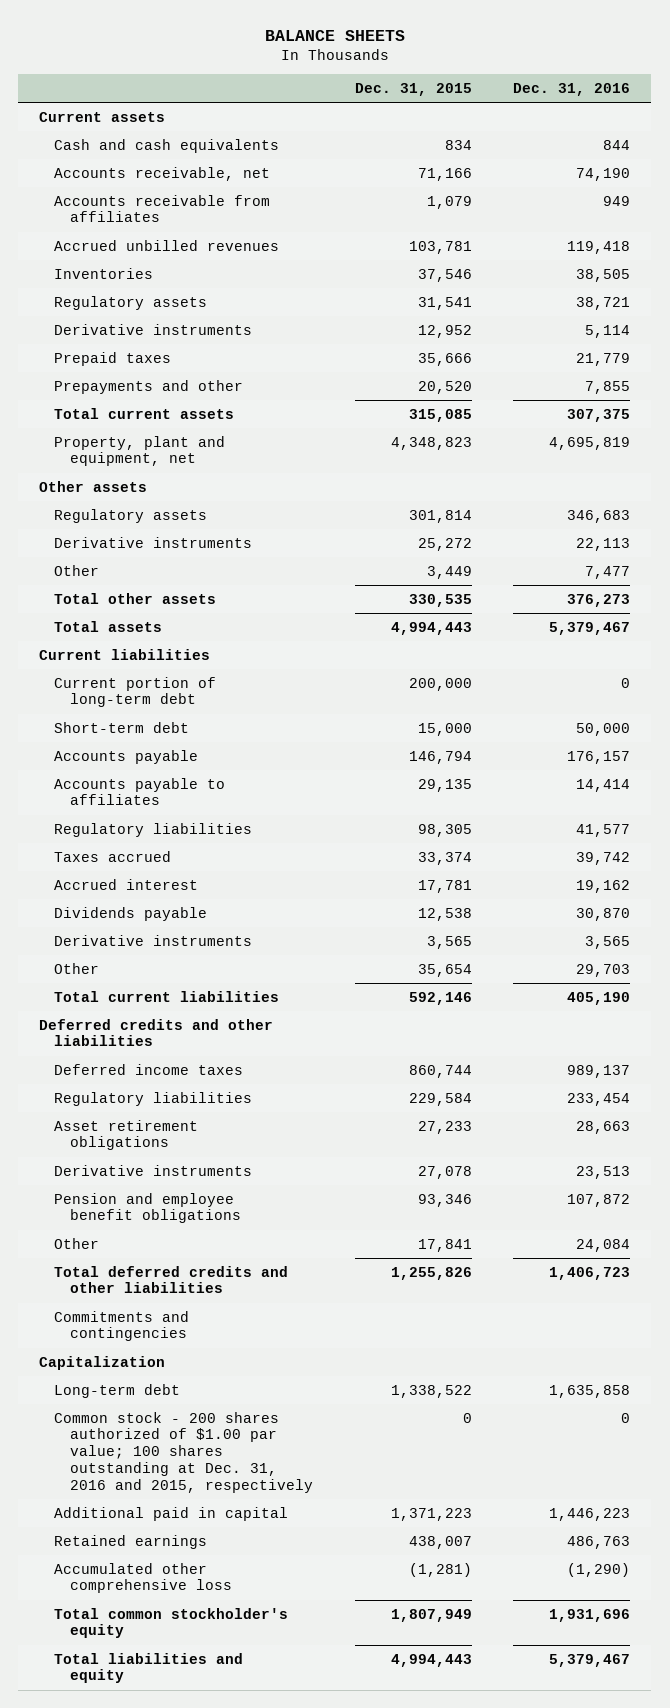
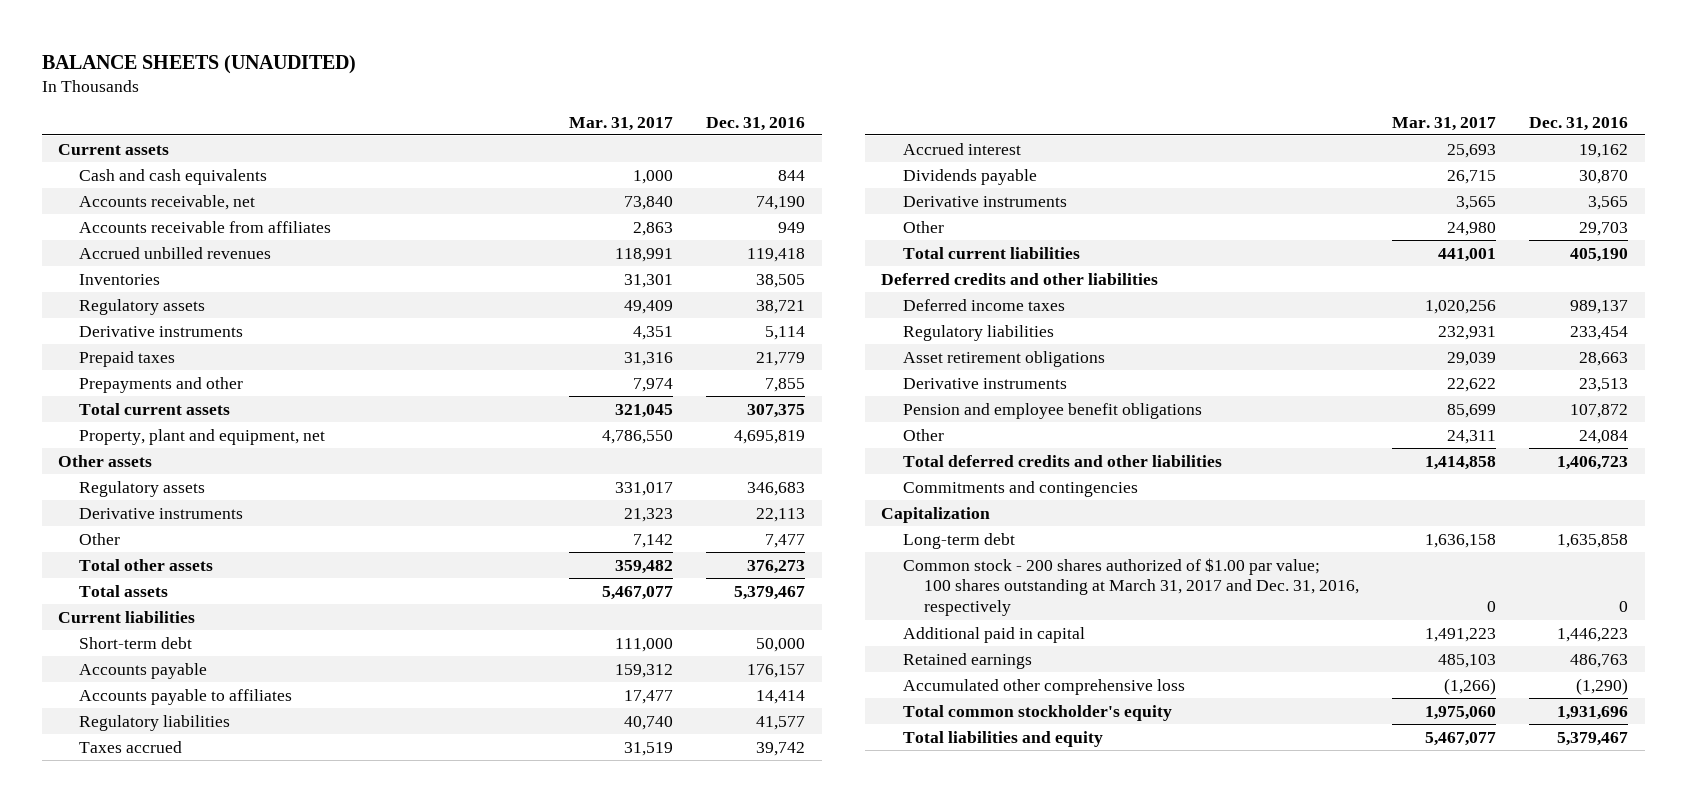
[264,29,405,41] BALANCE SHEETS -> [41,54,356,74] BALANCE SHEETS (UNAUDITED)
[354,82,472,96] Dec. 31, 2015 -> none
none -> [568,116,673,131] Mar. 31, 2017
[54,676,217,708] Current portion of long-term debt -> none
[54,1411,313,1493] Common stock - 200 shares authorized of $1.00 par value; 100 shares outstanding at Dec. 31, 2016 and 2015, respectively -> [902,557,1359,617] Common stock - 200 shares authorized of $1.00 par value; 100 shares outstanding at March 31, 2017 and Dec. 31, 2016, respectively

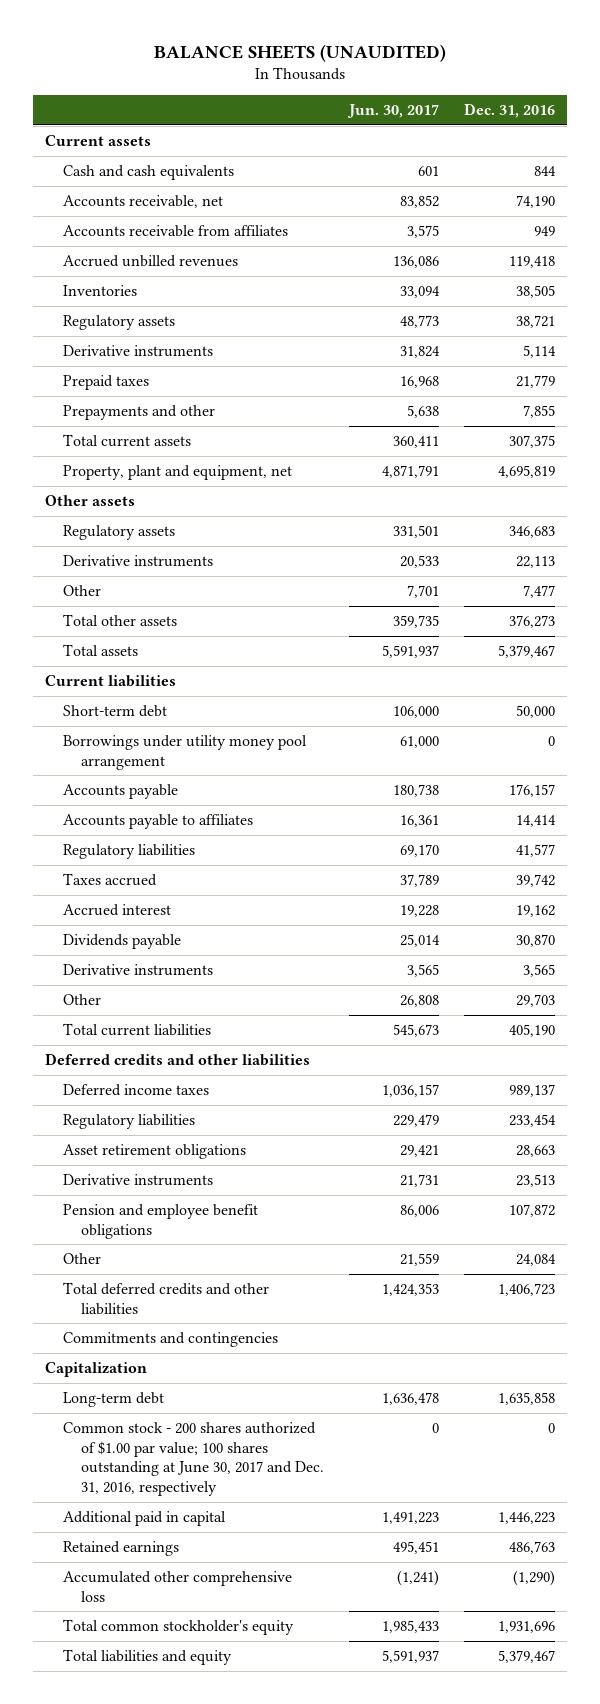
[568,116,673,131] Mar. 31, 2017 -> none
none -> [346,104,439,119] Jun. 30, 2017
none -> [63,734,308,770] Borrowings under utility money pool arrangement
[902,557,1359,617] Common stock - 200 shares authorized of $1.00 par value; 100 shares outstanding at March 31, 2017 and Dec. 31, 2016, respectively -> [63,1421,325,1497] Common stock - 200 shares authorized of $1.00 par value; 100 shares outstanding at June 30, 2017 and Dec. 31, 2016, respectively

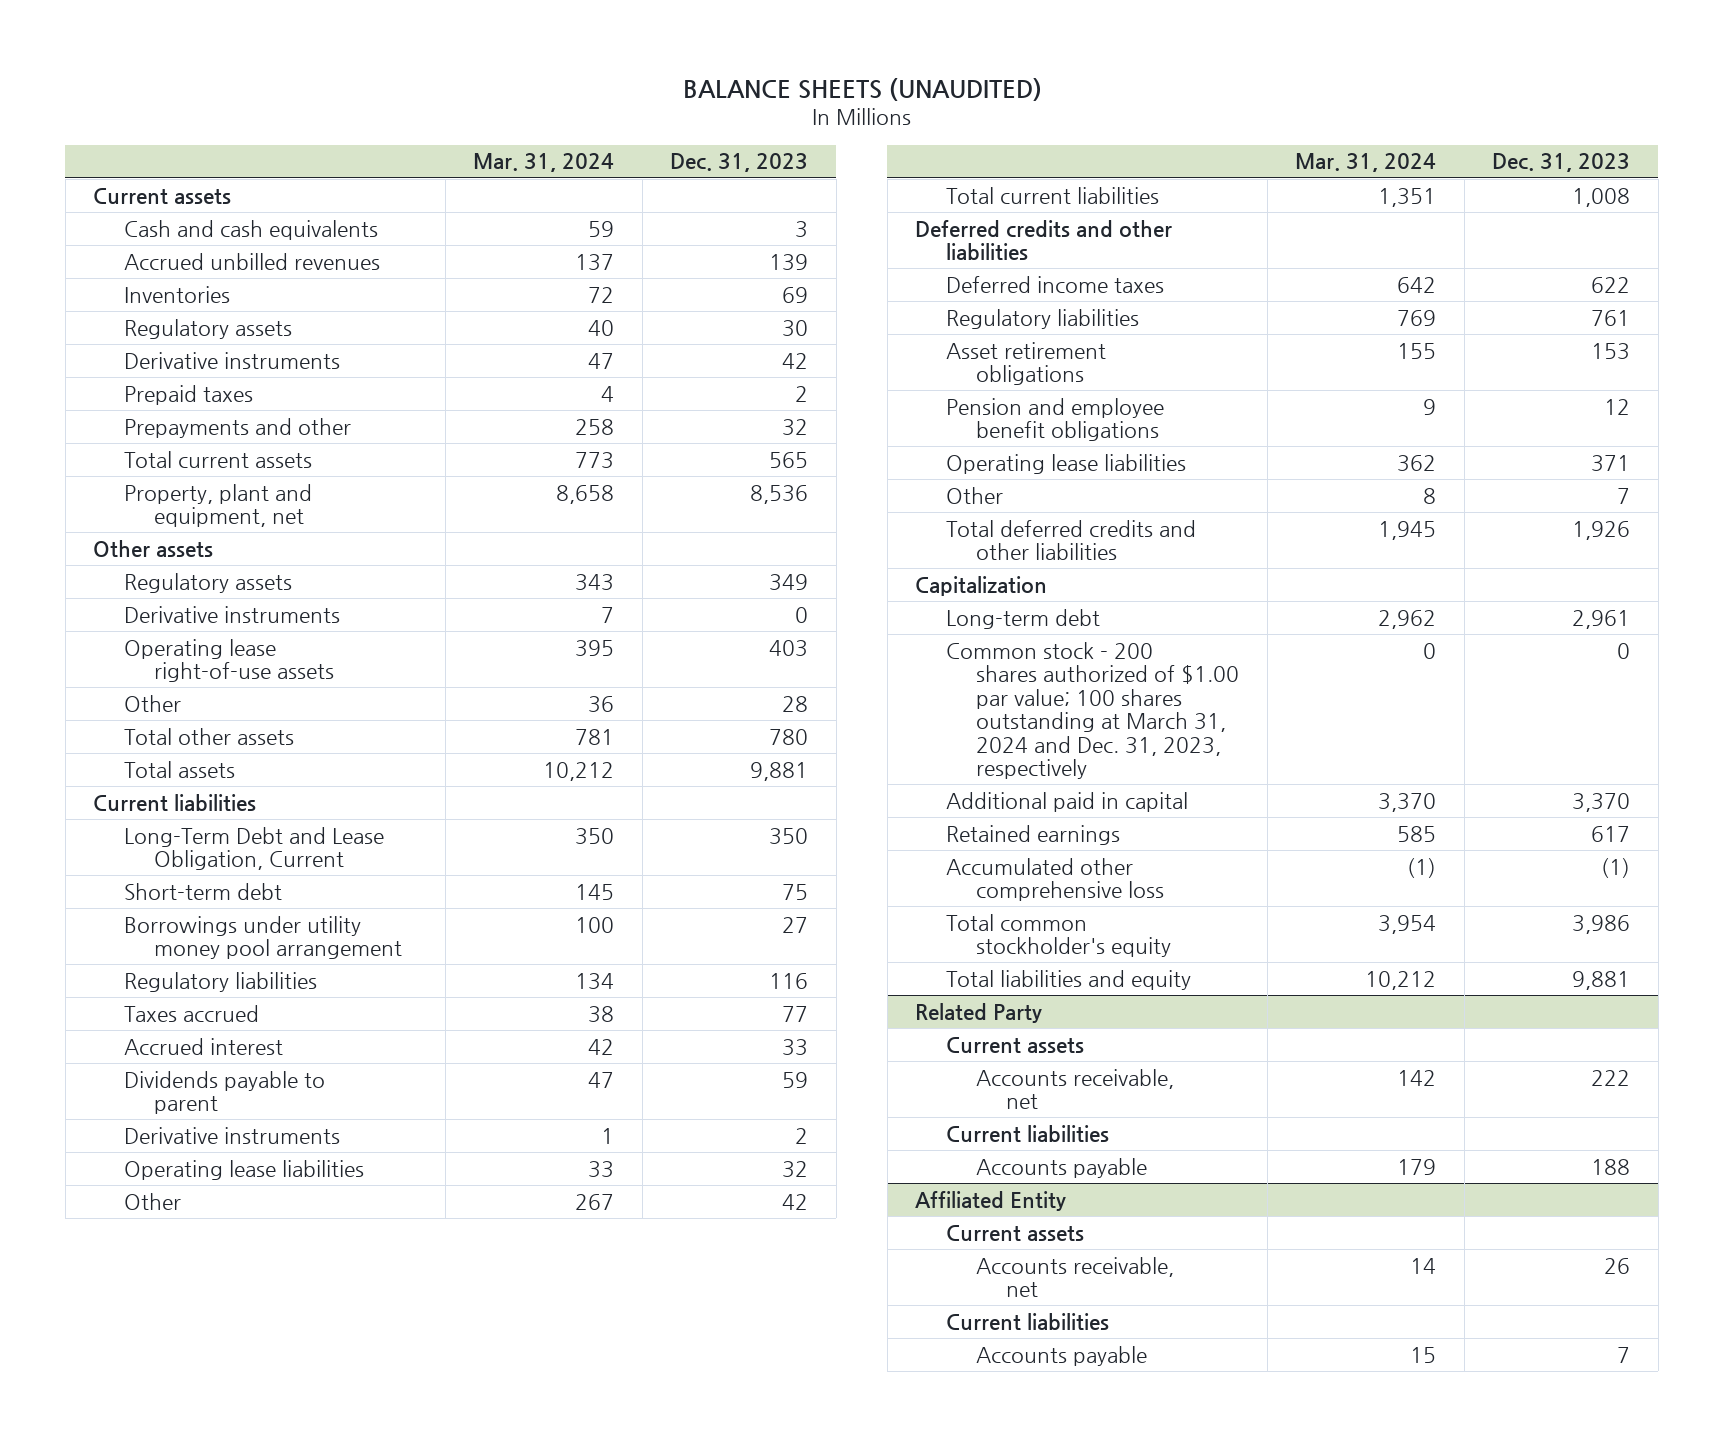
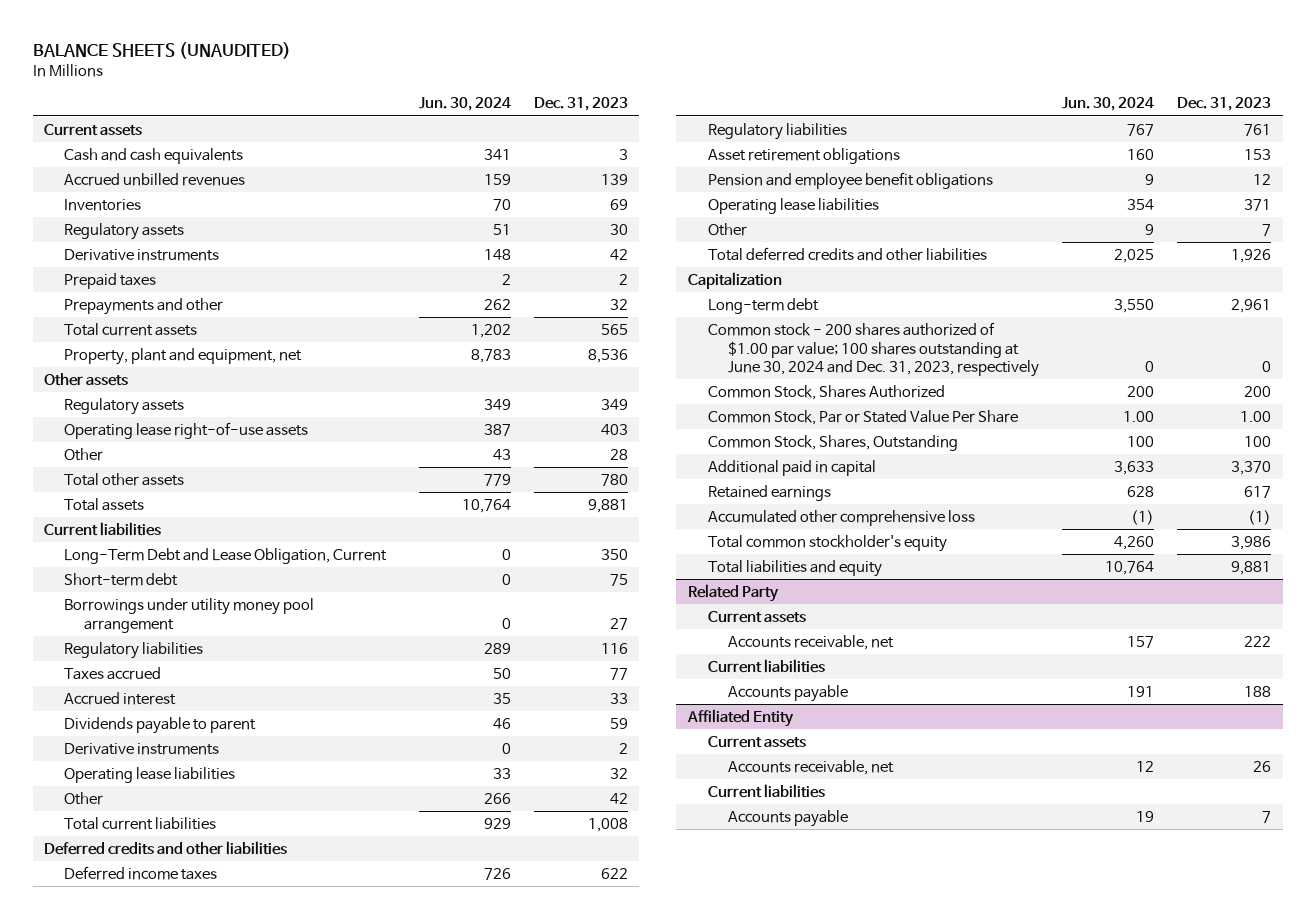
[473,153,615,173] Mar. 31, 2024 -> none
none -> [418,97,511,112] Jun. 30, 2024
[123,605,340,623] Derivative instruments -> none
[945,641,1239,780] Common stock - 200 shares authorized of $1.00 par value; 100 shares outstanding at March 31, 2024 and Dec. 31, 2023, respectively -> [707,322,1040,377] Common stock - 200 shares authorized of $1.00 par value; 100 shares outstanding at June 30, 2024 and Dec. 31, 2023, respectively
none -> [707,385,945,401] Common Stock, Shares Authorized
none -> [707,410,1018,426] Common Stock, Par or Stated Value Per Share
none -> [707,435,958,452] Common Stock, Shares, Outstanding

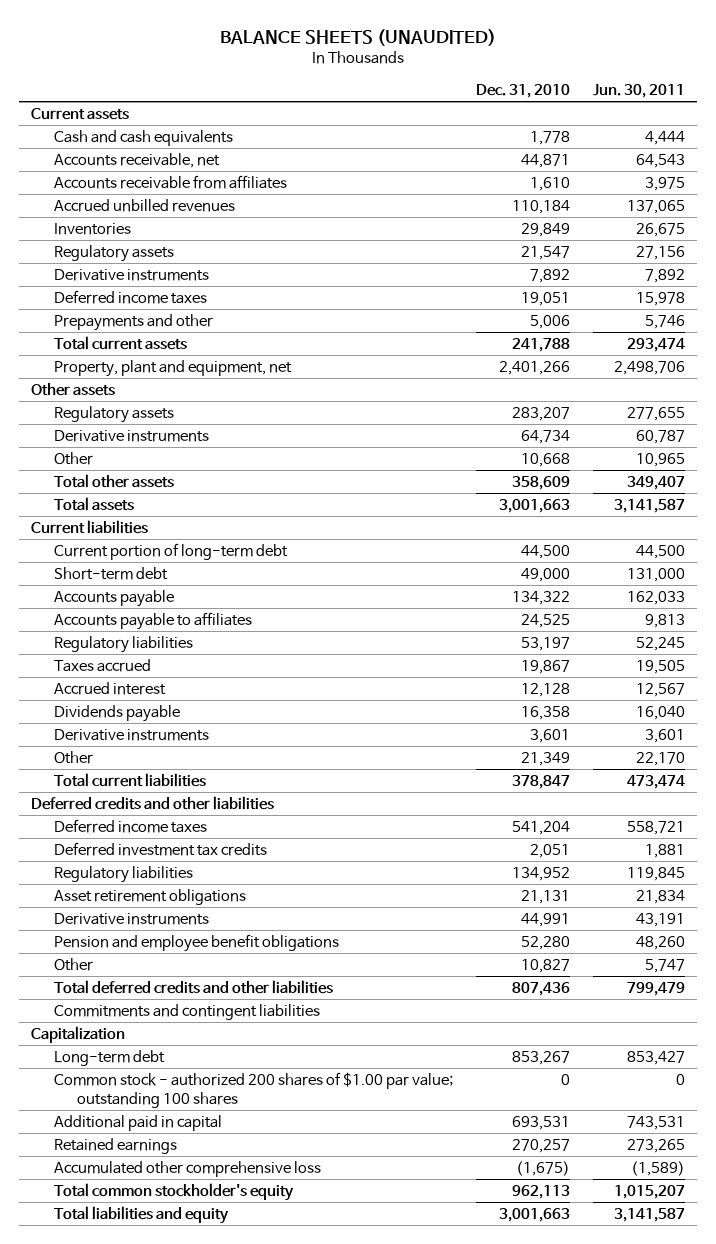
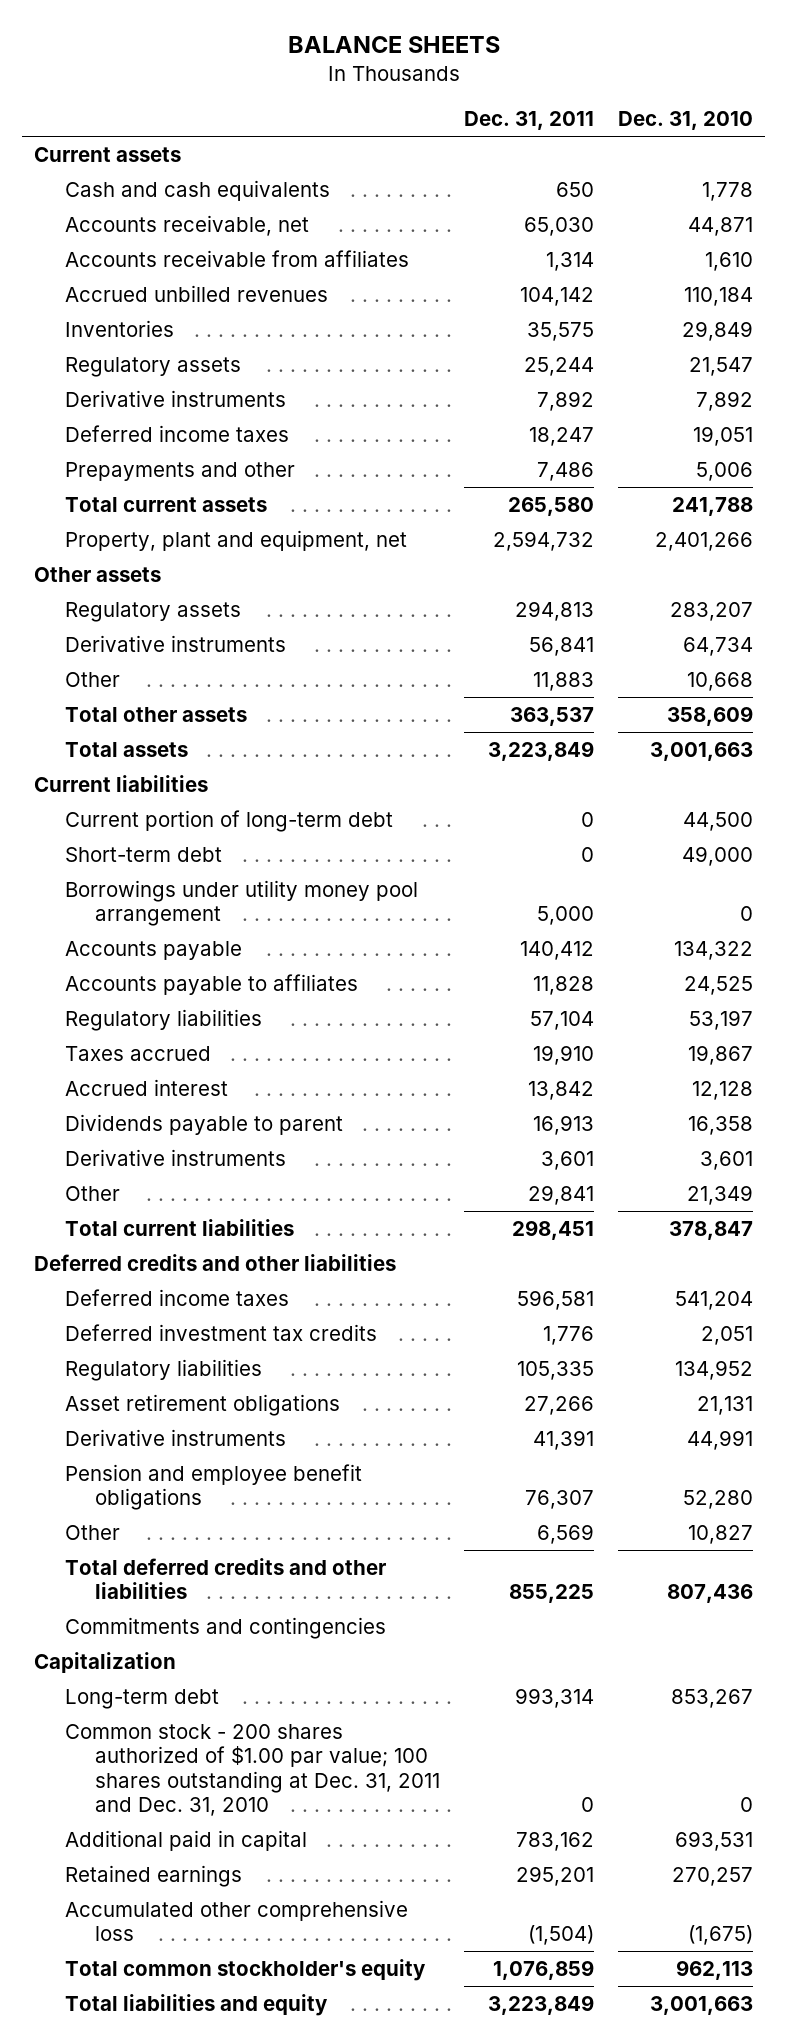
[220,28,497,46] BALANCE SHEETS (UNAUDITED) -> [287,36,500,54] BALANCE SHEETS
[593,84,686,99] Jun. 30, 2011 -> none
none -> [464,111,595,131] Dec. 31, 2011
none -> [64,879,418,927] Borrowings under utility money pool arrangement
[53,705,180,723] Dividends payable -> [64,1113,343,1135] Dividends payable to parent
[53,1004,320,1021] Commitments and contingent liabilities -> [64,1616,386,1639] Commitments and contingencies
[53,1072,453,1109] Common stock - authorized 200 shares of $1.00 par value; outstanding 100 shares -> [64,1723,441,1816] Common stock - 200 shares authorized of $1.00 par value; 100 shares outstanding at Dec. 31, 2011 and Dec. 31, 2010

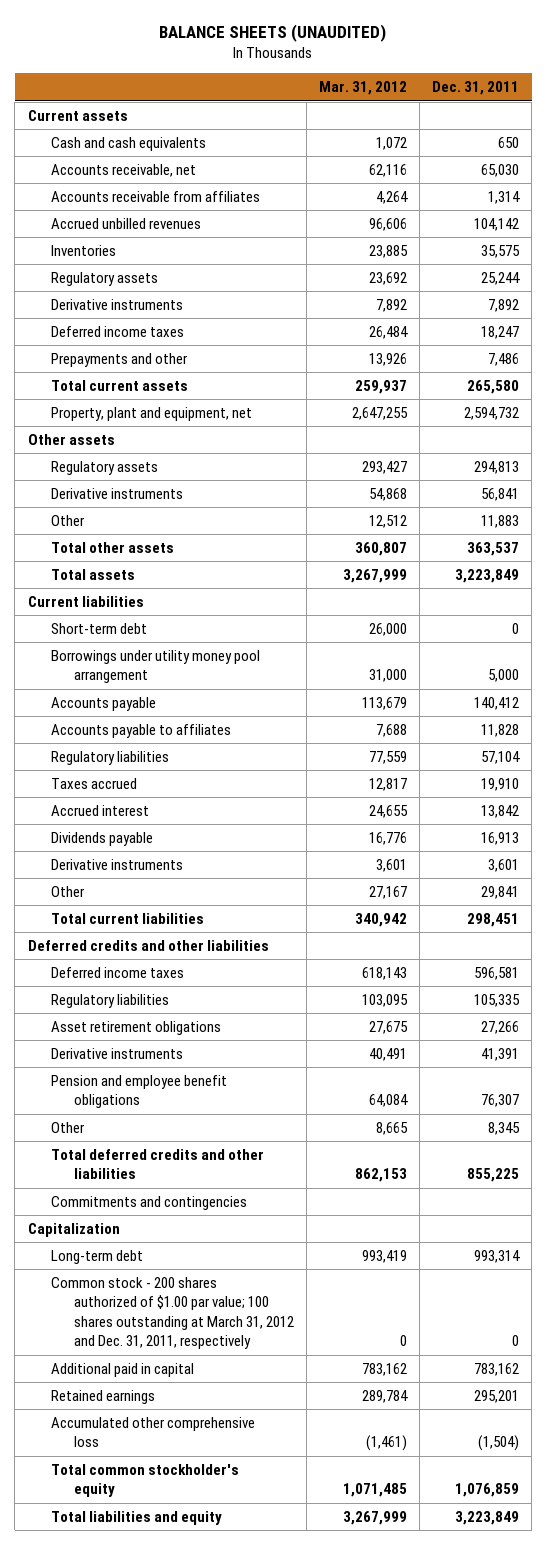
[287,36,500,54] BALANCE SHEETS -> [159,24,387,43] BALANCE SHEETS (UNAUDITED)
[618,111,754,131] Dec. 31, 2010 -> none
none -> [318,81,407,96] Mar. 31, 2012
[64,809,393,832] Current portion of long-term debt -> none
[64,1113,343,1135] Dividends payable to parent -> [50,831,153,846] Dividends payable
[64,1323,377,1341] Deferred investment tax credits -> none
[537,1523,595,1544] 6,569 -> [488,1121,521,1135] 8,345
[64,1723,441,1816] Common stock - 200 shares authorized of $1.00 par value; 100 shares outstanding at Dec. 31, 2011 and Dec. 31, 2010 -> [50,1276,294,1350] Common stock - 200 shares authorized of $1.00 par value; 100 shares outstanding at March 31, 2012 and Dec. 31, 2011, respectively

